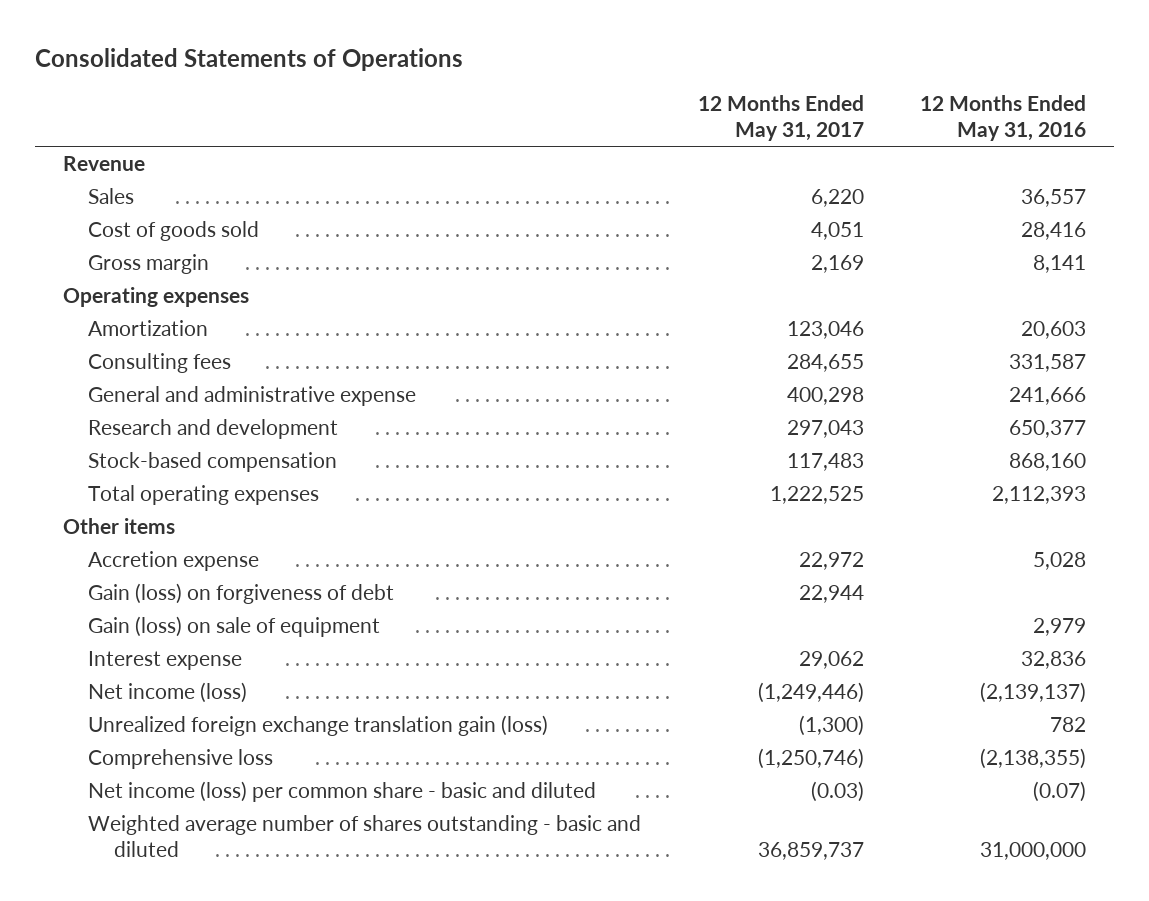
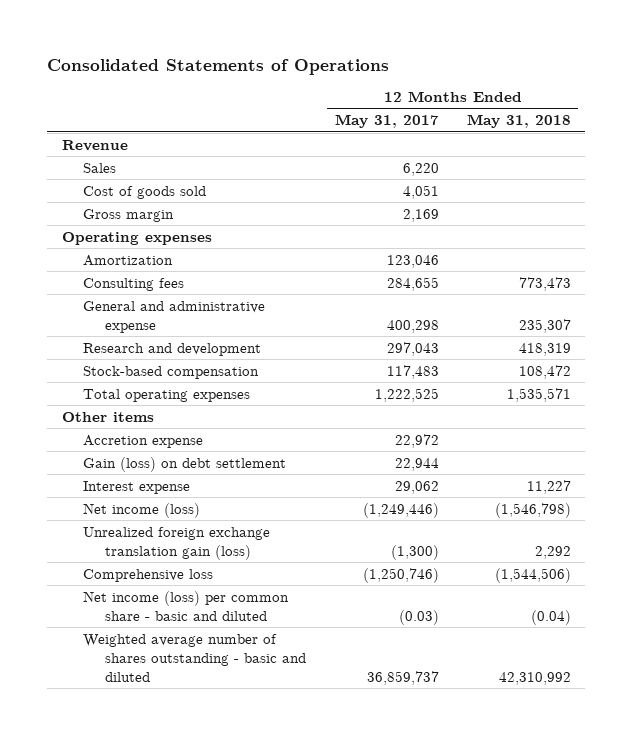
[920,95,1087,141] 12 Months Ended May 31, 2016 -> none
none -> [467,114,572,129] May 31, 2018
[88,616,381,638] Gain (loss) on sale of equipment -> none
[88,583,395,605] Gain (loss) on forgiveness of debt -> [83,456,287,472] Gain (loss) on debt settlement

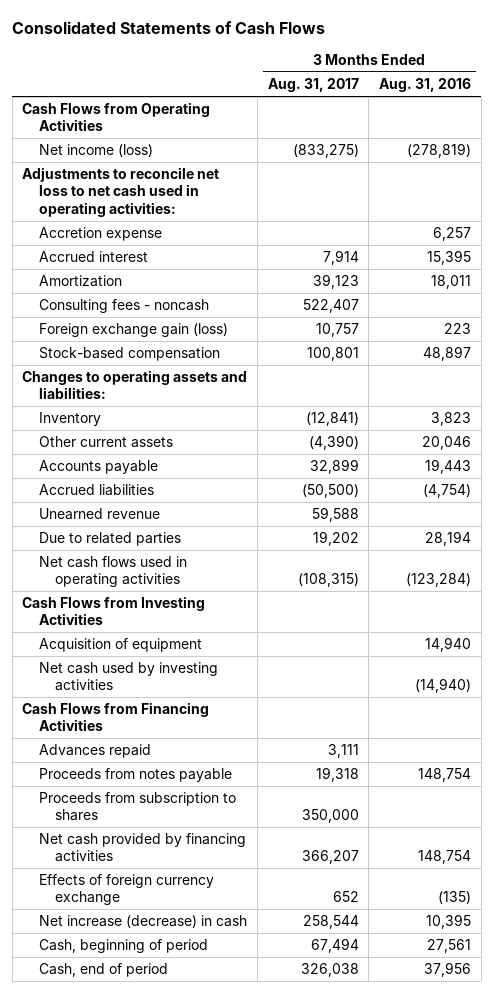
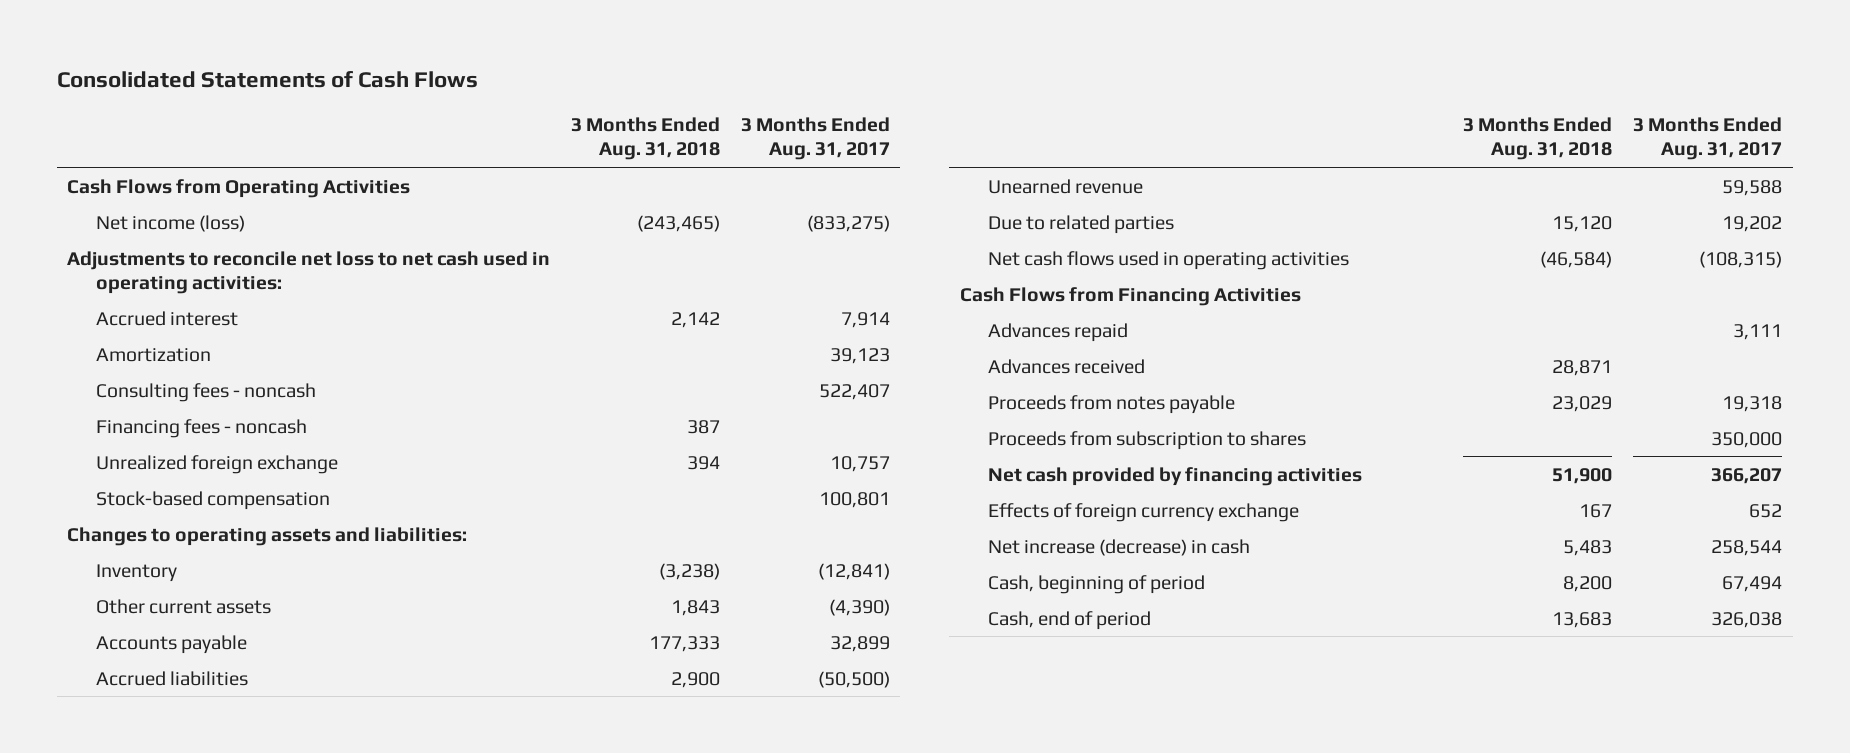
[379,78,472,93] Aug. 31, 2016 -> none
none -> [571,117,721,161] 3 Months Ended Aug. 31, 2018
[38,227,162,242] Accretion expense -> none
none -> [95,418,307,438] Financing fees - noncash
[38,323,228,338] Foreign exchange gain (loss) -> [95,454,338,474] Unrealized foreign exchange
[22,596,206,626] Cash Flows from Investing Activities -> none
[38,638,202,653] Acquisition of equipment -> none
[38,662,218,692] Net cash used by investing activities -> none
none -> [988,358,1146,374] Advances received

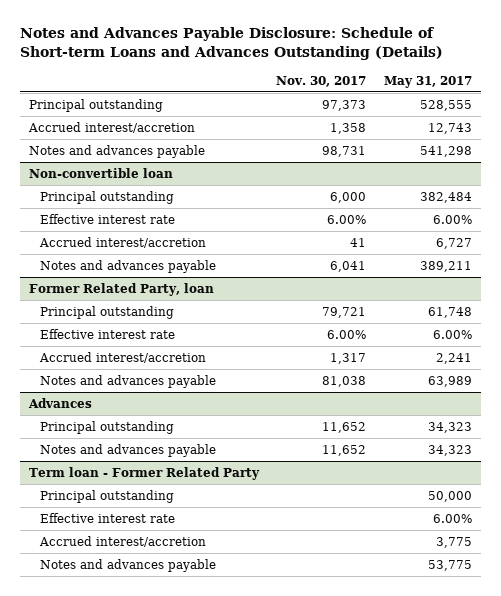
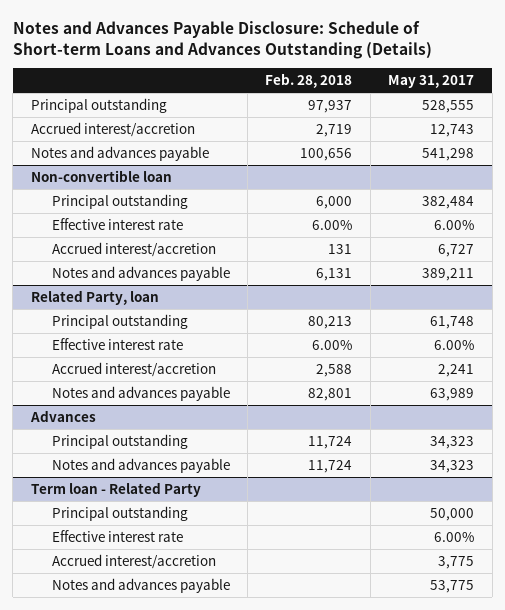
[276,75,367,87] Nov. 30, 2017 -> none
none -> [265,72,353,88] Feb. 28, 2018
[28,282,214,296] Former Related Party, loan -> [30,289,159,305] Related Party, loan
[28,466,260,480] Term loan - Former Related Party -> [30,481,201,497] Term loan - Related Party

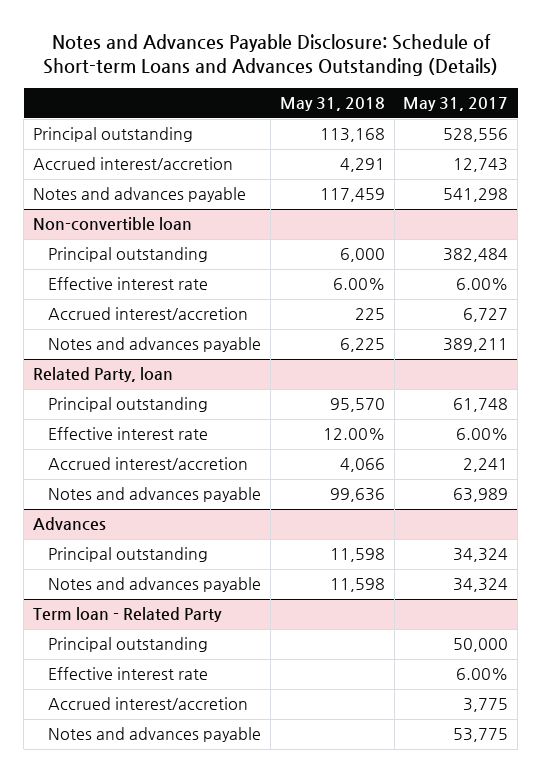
[265,72,353,88] Feb. 28, 2018 -> none
none -> [279,97,385,112] May 31, 2018
[422,99,475,113] 528,555 -> [443,128,509,143] 528,556
[430,435,475,449] 34,323 -> [453,548,509,563] 34,324
[430,459,475,473] 34,323 -> [453,578,509,593] 34,324

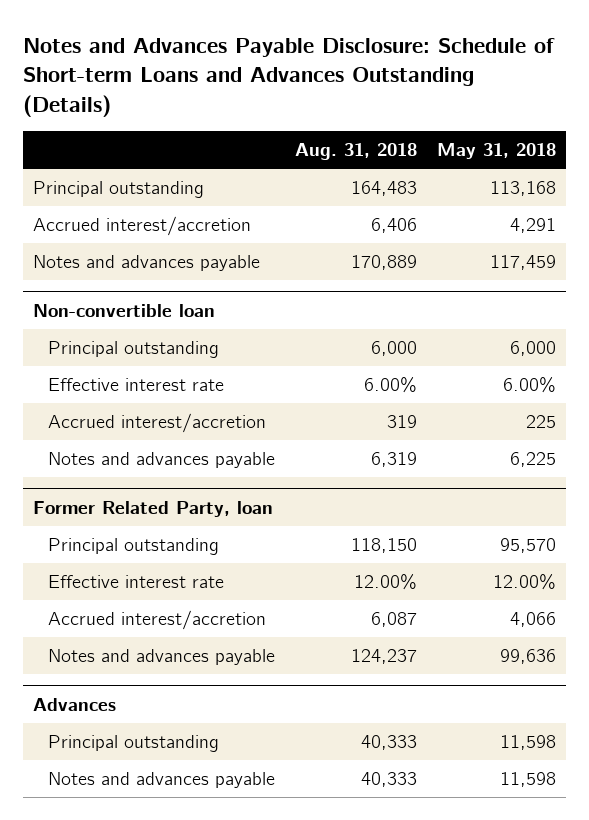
[403,97,509,112] May 31, 2017 -> none
none -> [294,143,417,161] Aug. 31, 2018
[33,367,174,383] Related Party, loan -> [33,500,274,517] Former Related Party, loan
[33,607,223,623] Term loan - Related Party -> none
[47,637,208,653] Principal outstanding -> none
[47,667,208,681] Effective interest rate -> none
[47,697,248,711] Accrued interest/accretion -> none
[47,727,261,743] Notes and advances payable -> none

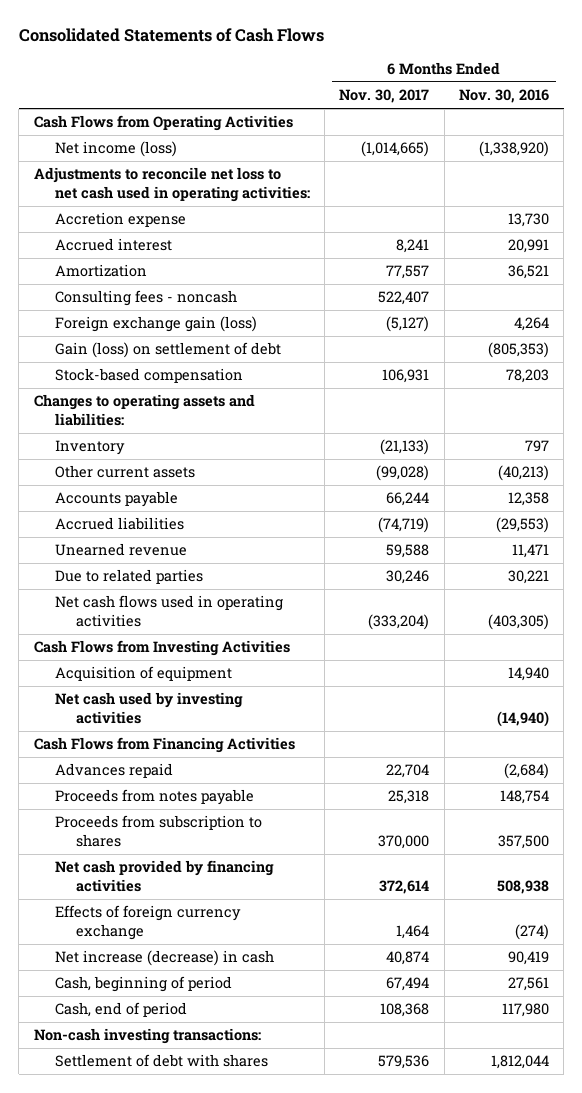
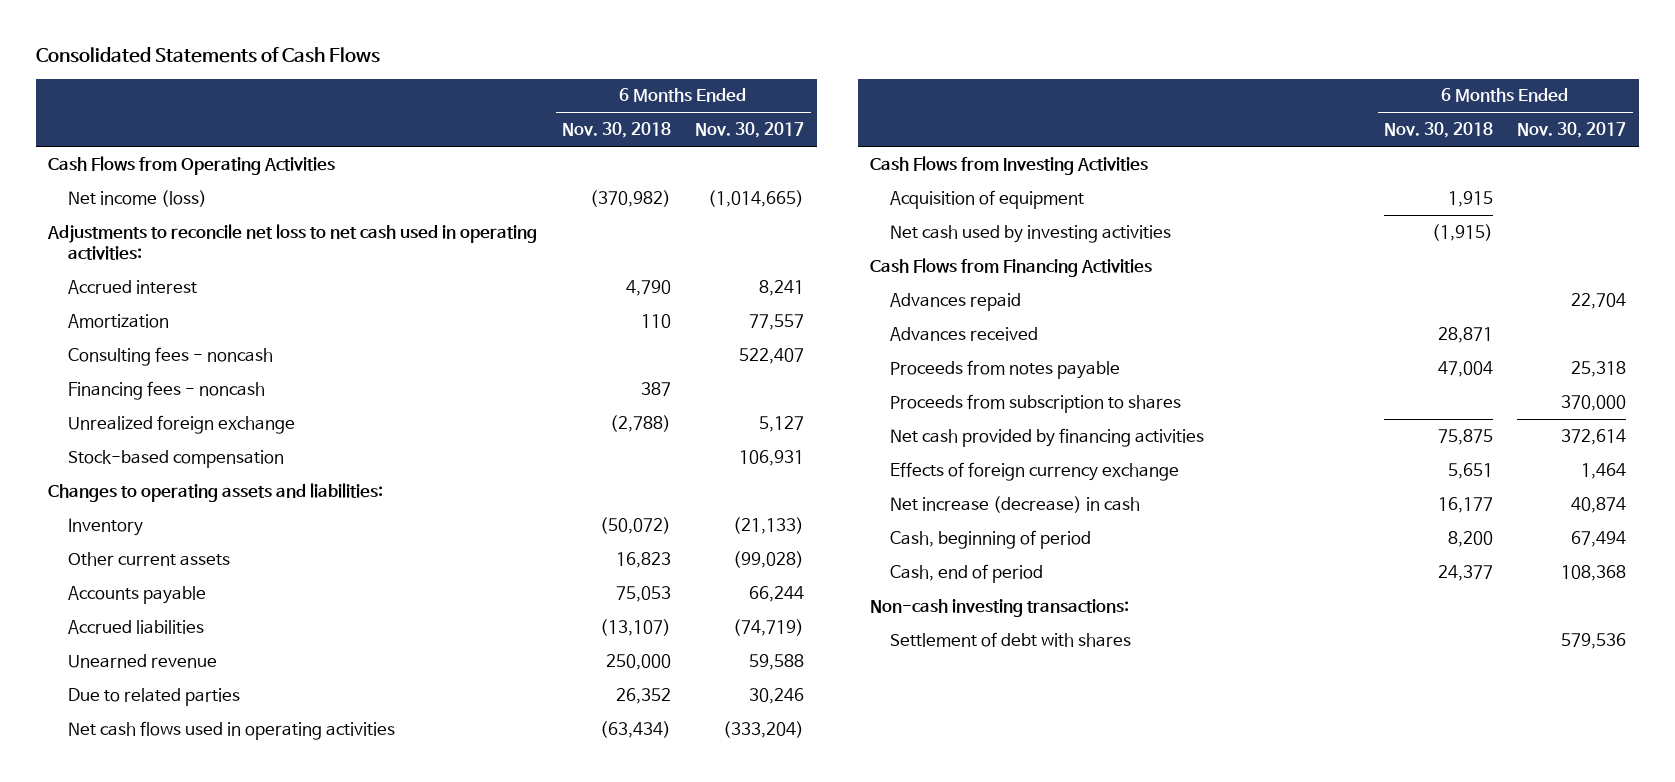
[458,89,549,104] Nov. 30, 2016 -> none
none -> [561,122,671,139] Nov. 30, 2018
[54,212,186,228] Accretion expense -> none
[54,316,257,333] Foreign exchange gain (loss) -> none
[54,342,281,359] Gain (loss) on settlement of debt -> none
none -> [68,380,266,400] Financing fees - noncash
none -> [68,414,296,434] Unrealized foreign exchange
none -> [890,326,1039,341] Advances received

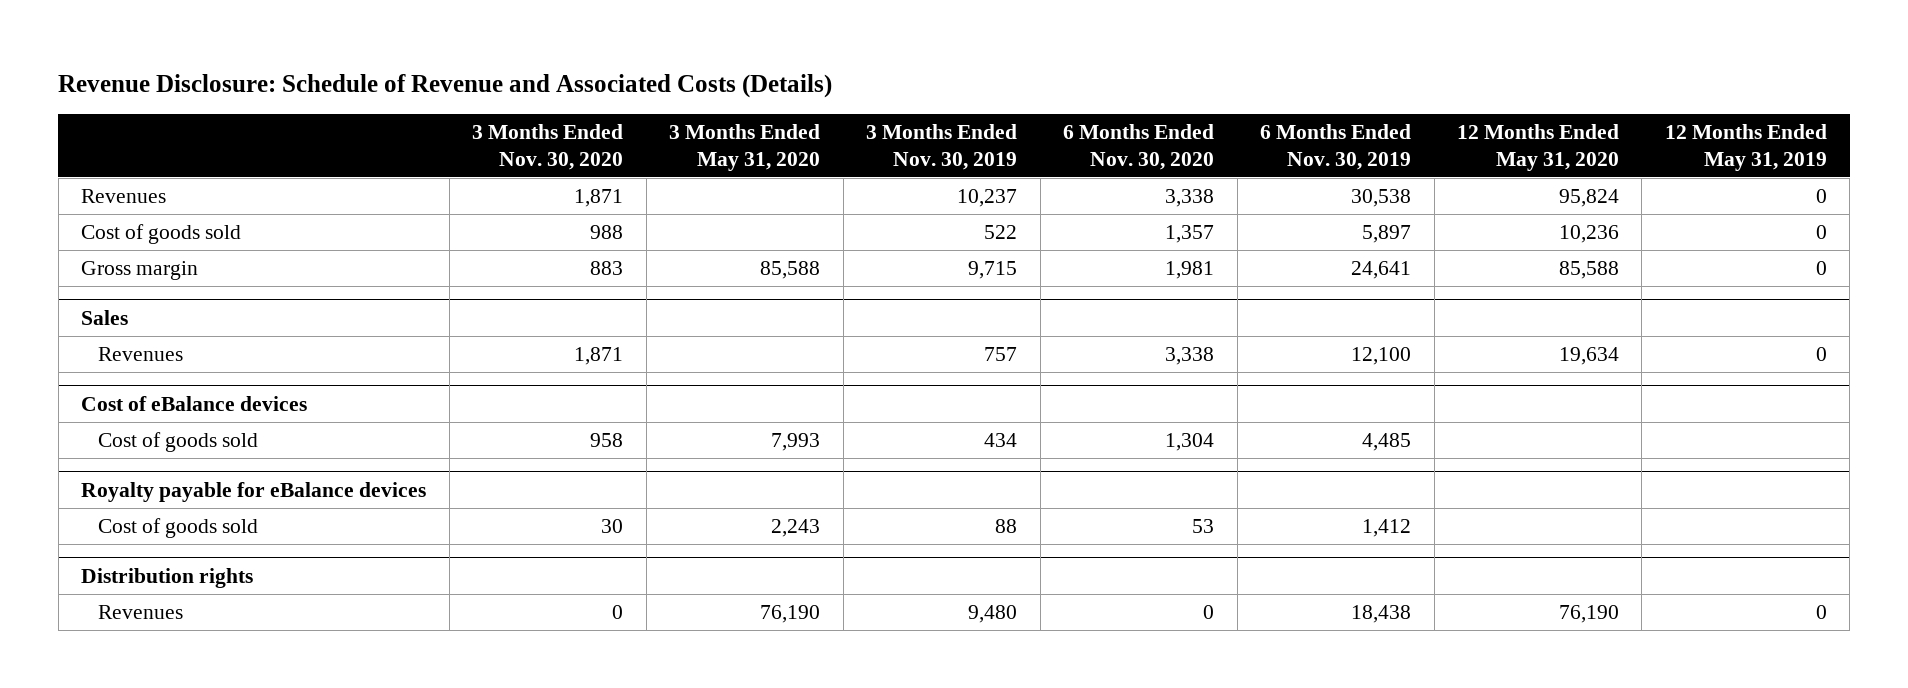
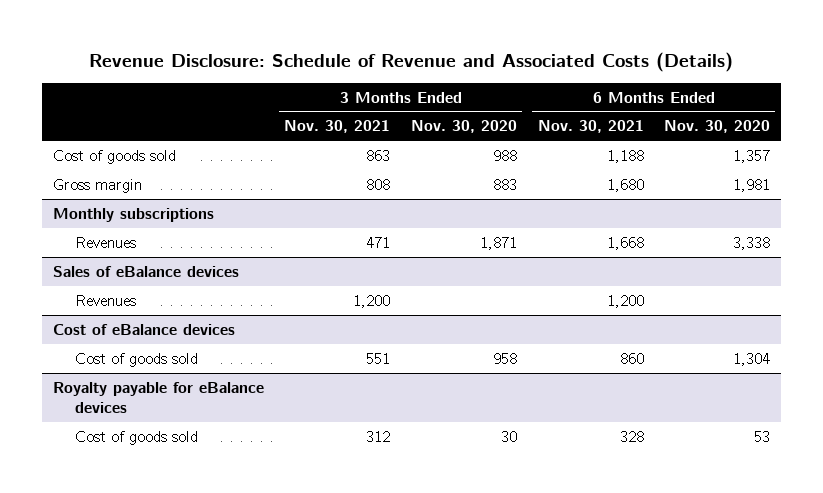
[669,123,821,171] 3 Months Ended May 31, 2020 -> none
[866,123,1018,170] 3 Months Ended Nov. 30, 2019 -> none
[1260,123,1412,170] 6 Months Ended Nov. 30, 2019 -> none
[1456,123,1619,171] 12 Months Ended May 31, 2020 -> none
[1664,123,1827,171] 12 Months Ended May 31, 2019 -> none
none -> [284,120,391,134] Nov. 30, 2021
none -> [537,120,644,134] Nov. 30, 2021
[81,189,167,204] Revenues -> none
[81,309,129,325] Sales -> none
none -> [52,207,214,222] Monthly subscriptions
none -> [52,265,239,277] Sales of eBalance devices
none -> [75,294,137,306] Revenues
[81,567,254,588] Distribution rights -> none
[97,605,183,620] Revenues -> none

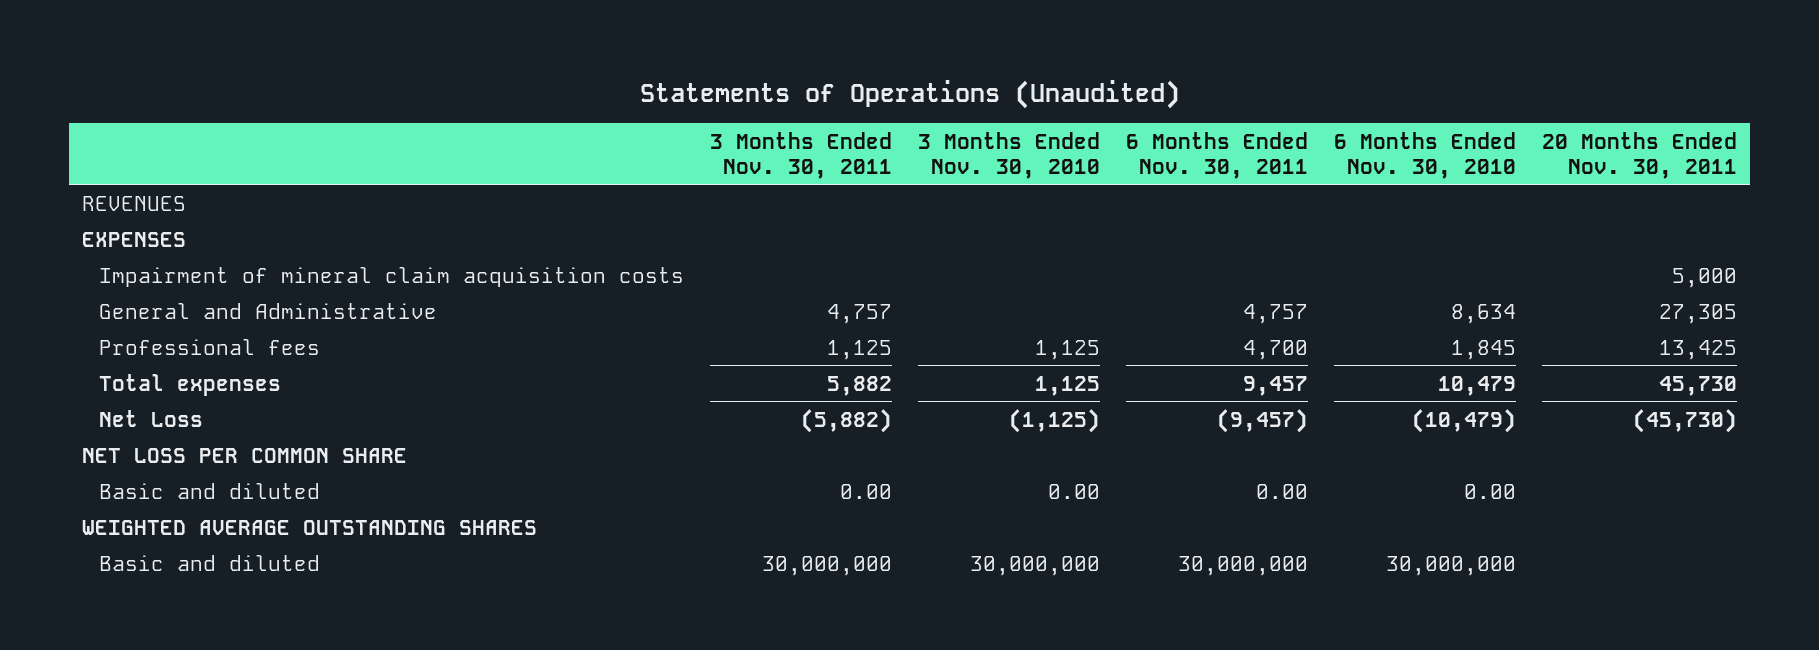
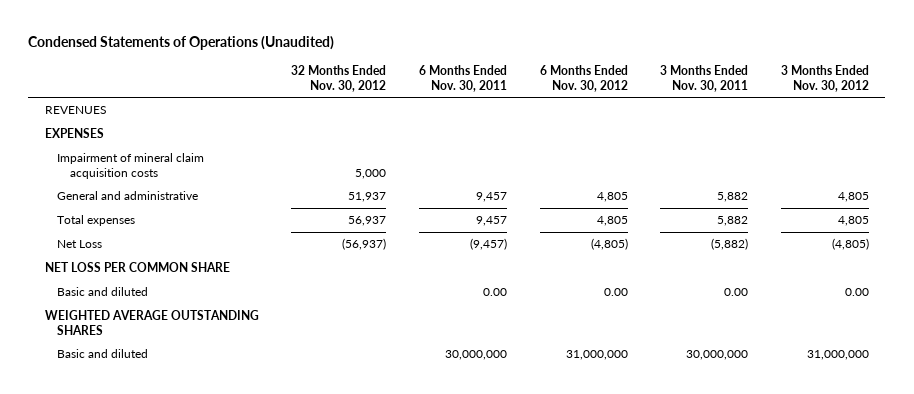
[639,79,1180,109] Statements of Operations (Unaudited) -> [28,36,335,51] Condensed Statements of Operations (Unaudited)
[917,131,1100,179] 3 Months Ended Nov. 30, 2010 -> none
[1334,131,1517,179] 6 Months Ended Nov. 30, 2010 -> none
[1542,131,1738,179] 20 Months Ended Nov. 30, 2011 -> none
none -> [291,65,387,92] 32 Months Ended Nov. 30, 2012
none -> [539,65,628,92] 6 Months Ended Nov. 30, 2012
none -> [781,65,870,92] 3 Months Ended Nov. 30, 2012
[98,338,320,355] Professional fees -> none
[98,302,437,319] General and Administrative -> [57,191,199,201] General and administrative
[826,303,892,324] 4,757 -> [717,192,749,203] 5,882
[1242,303,1308,324] 4,757 -> [476,192,508,203] 9,457

